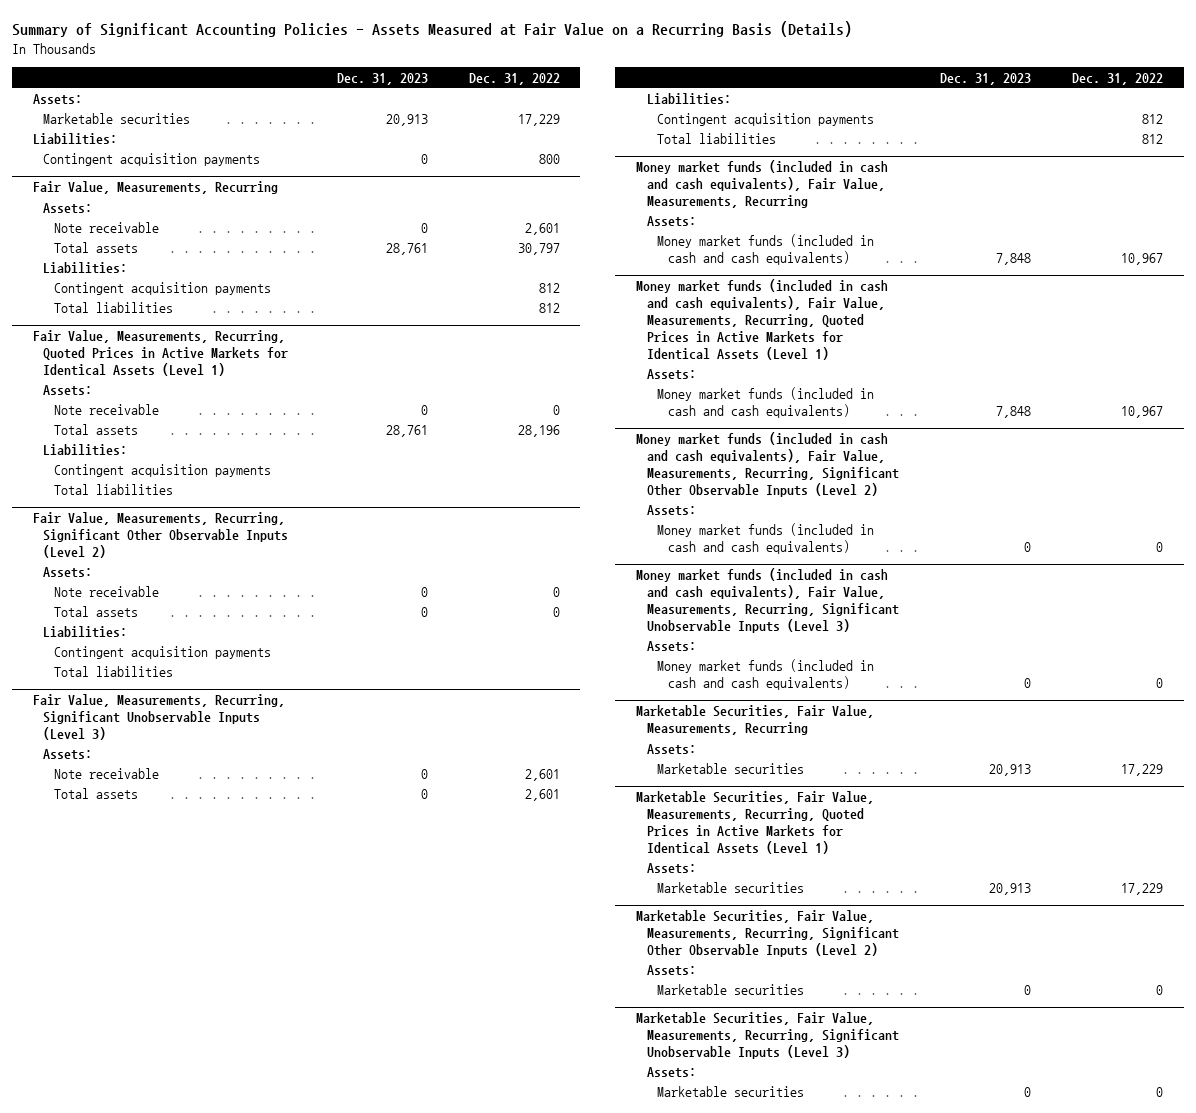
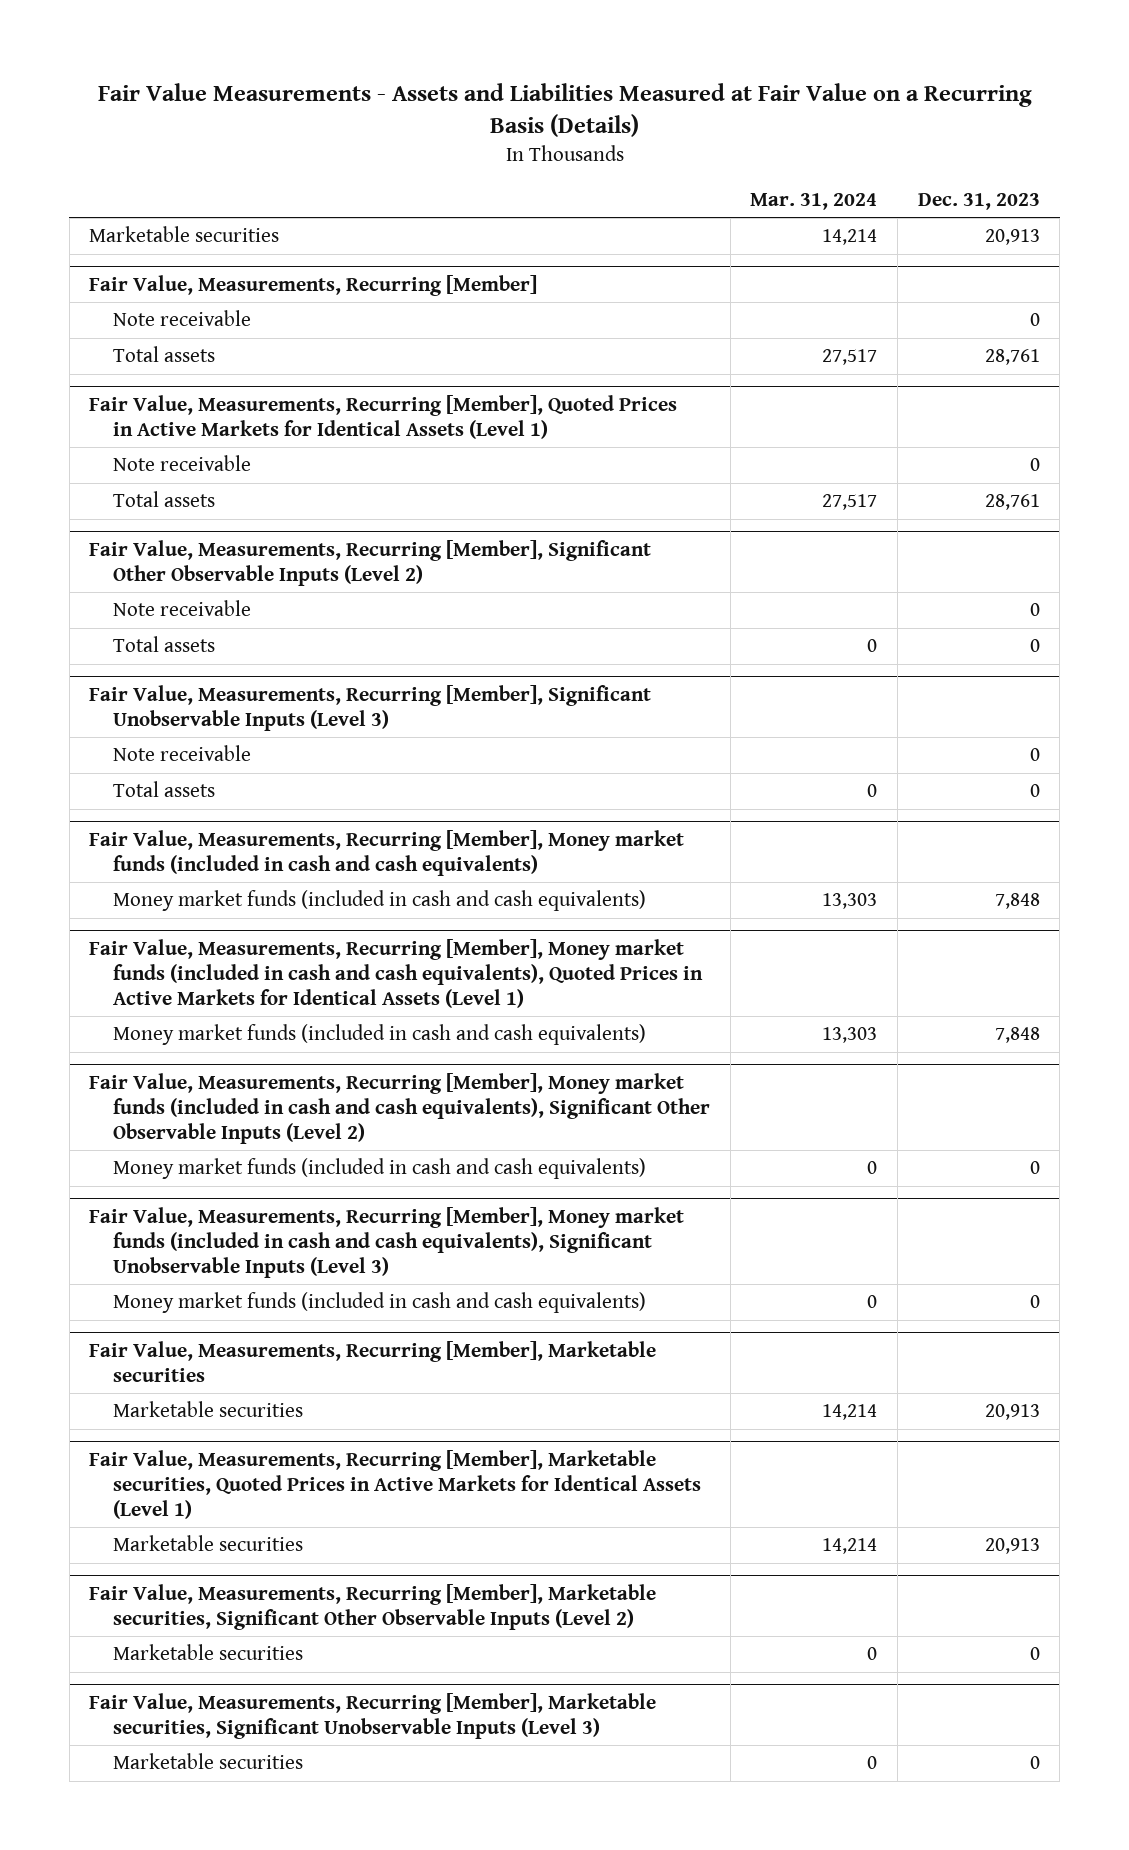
[12,20,853,37] Summary of Significant Accounting Policies - Assets Measured at Fair Value on a Recurring Basis (Details) -> [97,83,1032,138] Fair Value Measurements - Assets and Liabilities Measured at Fair Value on a Recurring Basis (Details)
[468,72,560,85] Dec. 31, 2022 -> none
none -> [750,192,878,210] Mar. 31, 2024
[32,93,82,105] Assets: -> none
[32,132,117,145] Liabilities: -> none
[43,152,261,166] Contingent acquisition payments -> none
[43,202,93,214] Assets: -> none
[32,181,278,195] Fair Value, Measurements, Recurring -> [89,274,538,296] Fair Value, Measurements, Recurring [Member]
[43,261,128,274] Liabilities: -> none
[53,281,271,295] Contingent acquisition payments -> none
[53,301,173,313] Total liabilities -> none
[43,384,93,396] Assets: -> none
[32,330,289,376] Fair Value, Measurements, Recurring, Quoted Prices in Active Markets for Identical Assets (Level 1) -> [89,394,678,439] Fair Value, Measurements, Recurring [Member], Quoted Prices in Active Markets for Identical Assets (Level 1)
[43,443,128,456] Liabilities: -> none
[53,463,271,477] Contingent acquisition payments -> none
[53,483,173,495] Total liabilities -> none
[43,566,93,578] Assets: -> none
[32,512,289,558] Fair Value, Measurements, Recurring, Significant Other Observable Inputs (Level 2) -> [89,539,652,586] Fair Value, Measurements, Recurring [Member], Significant Other Observable Inputs (Level 2)
[43,625,128,638] Liabilities: -> none
[53,645,271,659] Contingent acquisition payments -> none
[53,665,173,677] Total liabilities -> none
[43,748,93,760] Assets: -> none
[32,694,285,740] Fair Value, Measurements, Recurring, Significant Unobservable Inputs (Level 3) -> [89,684,652,731] Fair Value, Measurements, Recurring [Member], Significant Unobservable Inputs (Level 3)
[646,92,731,105] Liabilities: -> none
[657,112,875,126] Contingent acquisition payments -> none
[657,132,777,144] Total liabilities -> none
[646,215,696,227] Assets: -> none
[636,160,889,208] Money market funds (included in cash and cash equivalents), Fair Value, Measurements, Recurring -> [89,829,685,876] Fair Value, Measurements, Recurring [Member], Money market funds (included in cash and cash equivalents)
[646,368,696,380] Assets: -> none
[636,279,889,360] Money market funds (included in cash and cash equivalents), Fair Value, Measurements, Recurring, Quoted Prices in Active Markets for Identical Assets (Level 1) -> [89,938,704,1008] Fair Value, Measurements, Recurring [Member], Money market funds (included in cash and cash equivalents), Quoted Prices in Active Markets for Identical Assets (Level 1)
[646,504,696,516] Assets: -> none
[636,432,899,497] Money market funds (included in cash and cash equivalents), Fair Value, Measurements, Recurring, Significant Other Observable Inputs (Level 2) -> [89,1072,711,1144] Fair Value, Measurements, Recurring [Member], Money market funds (included in cash and cash equivalents), Significant Other Observable Inputs (Level 2)
[646,640,696,652] Assets: -> none
[636,568,899,633] Money market funds (included in cash and cash equivalents), Fair Value, Measurements, Recurring, Significant Unobservable Inputs (Level 3) -> [89,1206,685,1278] Fair Value, Measurements, Recurring [Member], Money market funds (included in cash and cash equivalents), Significant Unobservable Inputs (Level 3)
[646,743,696,755] Assets: -> none
[636,705,875,735] Marketable Securities, Fair Value, Measurements, Recurring -> [89,1340,657,1382] Fair Value, Measurements, Recurring [Member], Marketable securities
[646,862,696,874] Assets: -> none
[636,791,875,854] Marketable Securities, Fair Value, Measurements, Recurring, Quoted Prices in Active Markets for Identical Assets (Level 1) -> [89,1449,702,1519] Fair Value, Measurements, Recurring [Member], Marketable securities, Quoted Prices in Active Markets for Identical Assets (Level 1)
[646,964,696,976] Assets: -> none
[636,910,899,957] Marketable Securities, Fair Value, Measurements, Recurring, Significant Other Observable Inputs (Level 2) -> [89,1583,657,1630] Fair Value, Measurements, Recurring [Member], Marketable securities, Significant Other Observable Inputs (Level 2)
[646,1066,696,1078] Assets: -> none
[636,1012,899,1059] Marketable Securities, Fair Value, Measurements, Recurring, Significant Unobservable Inputs (Level 3) -> [89,1692,657,1739] Fair Value, Measurements, Recurring [Member], Marketable securities, Significant Unobservable Inputs (Level 3)

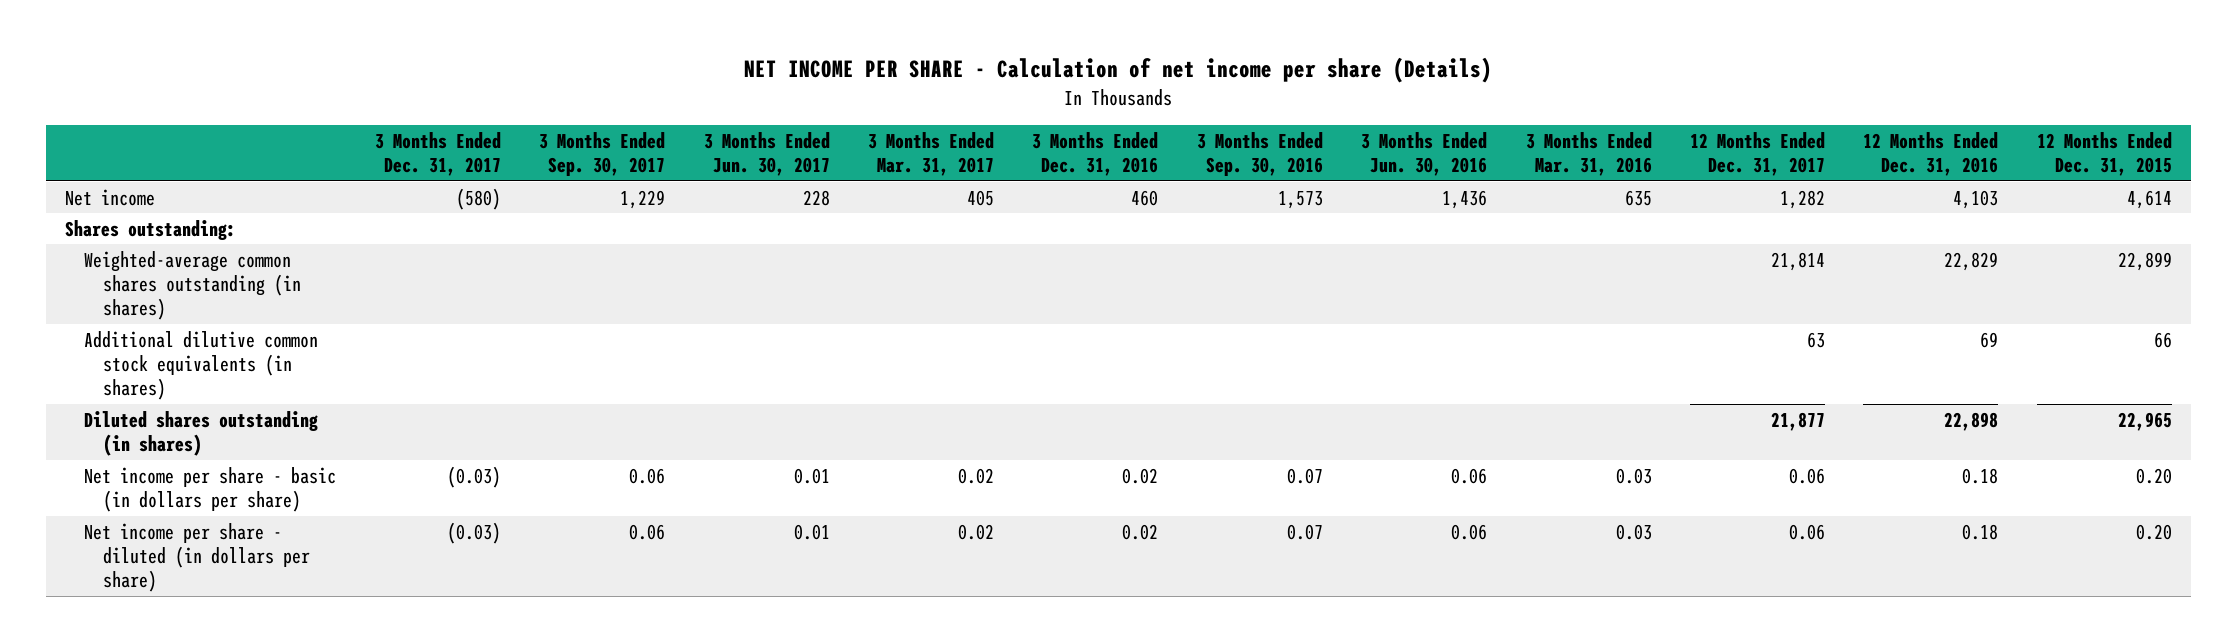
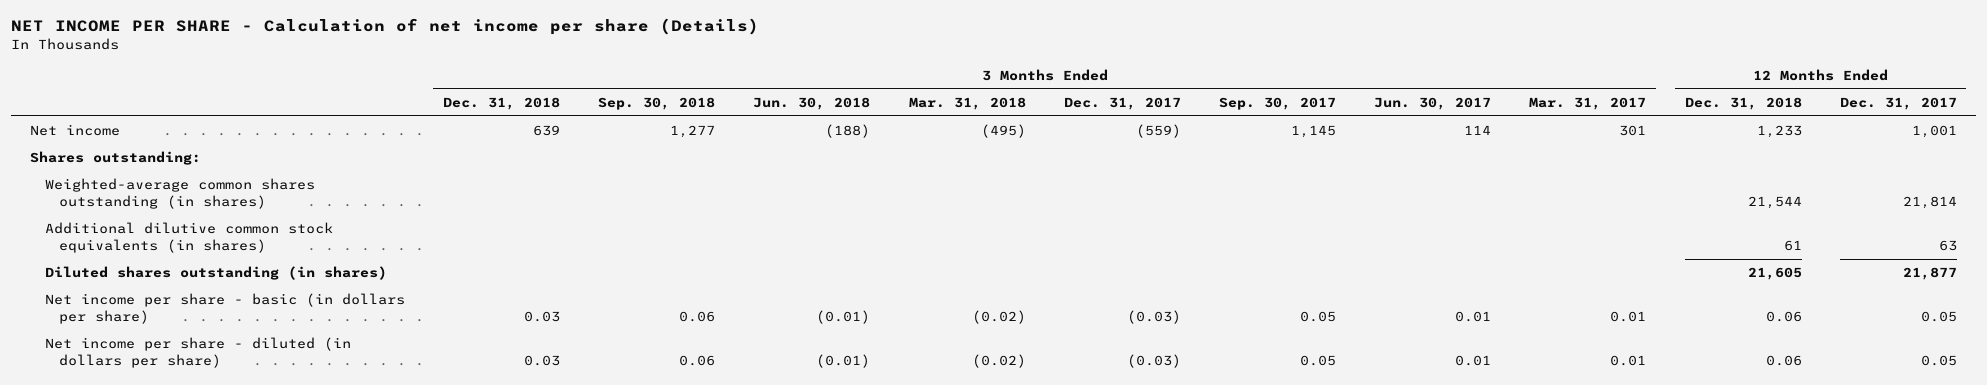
[1032,131,1159,177] 3 Months Ended Dec. 31, 2016 -> none
[1196,131,1323,177] 3 Months Ended Sep. 30, 2016 -> none
[1361,131,1488,177] 3 Months Ended Jun. 30, 2016 -> none
[1525,131,1652,177] 3 Months Ended Mar. 31, 2016 -> none
[1863,131,1999,177] 12 Months Ended Dec. 31, 2016 -> none
[2036,131,2172,177] 12 Months Ended Dec. 31, 2015 -> none
none -> [442,96,560,110] Dec. 31, 2018
none -> [598,96,716,110] Sep. 30, 2018
none -> [753,96,871,110] Jun. 30, 2018
none -> [908,96,1026,110] Mar. 31, 2018
none -> [1684,96,1802,110] Dec. 31, 2018
[455,187,501,210] (580) -> [1135,123,1181,138] (559)
[620,189,666,209] 1,229 -> [1290,124,1336,138] 1,145
[802,189,830,206] 228 -> [1464,124,1492,135] 114
[966,189,994,206] 405 -> [1619,124,1647,136] 301
[1779,189,1825,209] 1,282 -> [1911,124,1957,138] 1,001
[629,467,666,484] 0.06 -> [1299,310,1336,322] 0.05
[957,467,994,484] 0.02 -> [1610,310,1647,322] 0.01
[1788,467,1825,484] 0.06 -> [1920,310,1957,322] 0.05
[629,523,666,540] 0.06 -> [1299,354,1336,366] 0.05
[957,523,994,540] 0.02 -> [1610,354,1647,366] 0.01
[1788,523,1825,540] 0.06 -> [1920,354,1957,366] 0.05

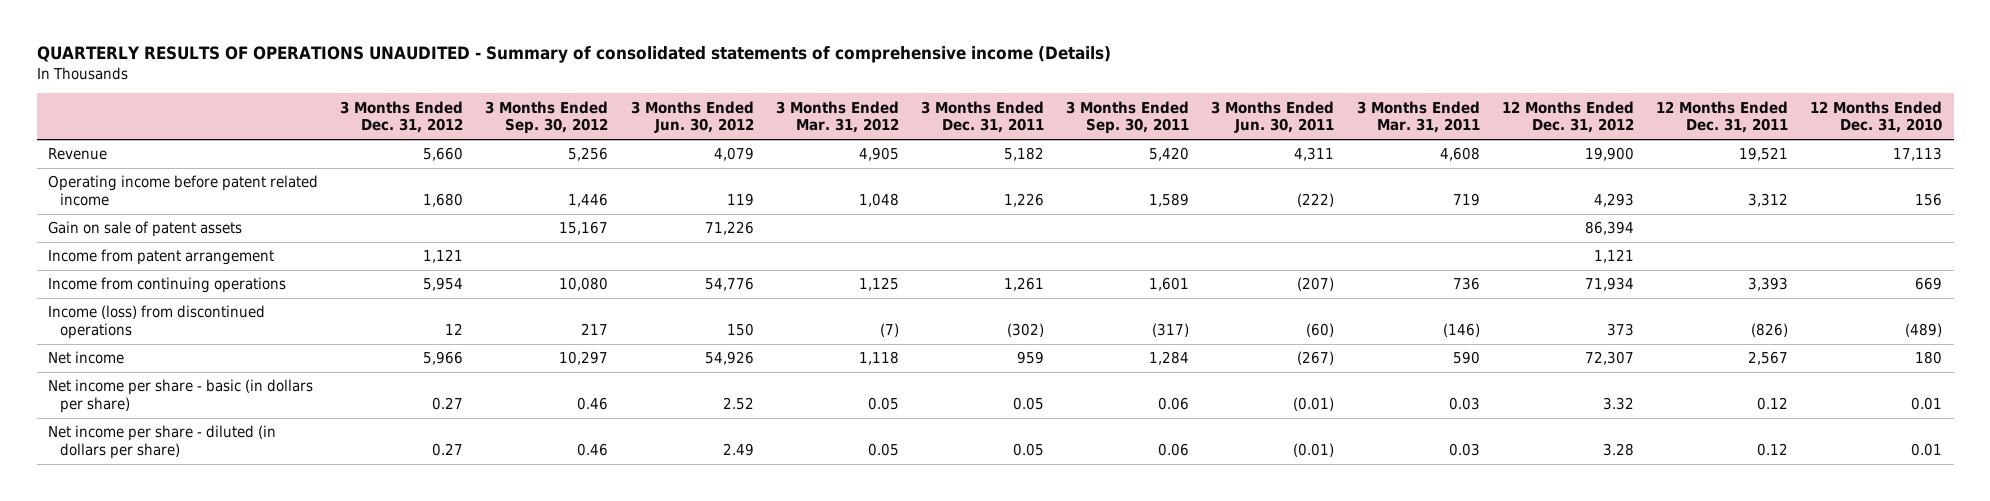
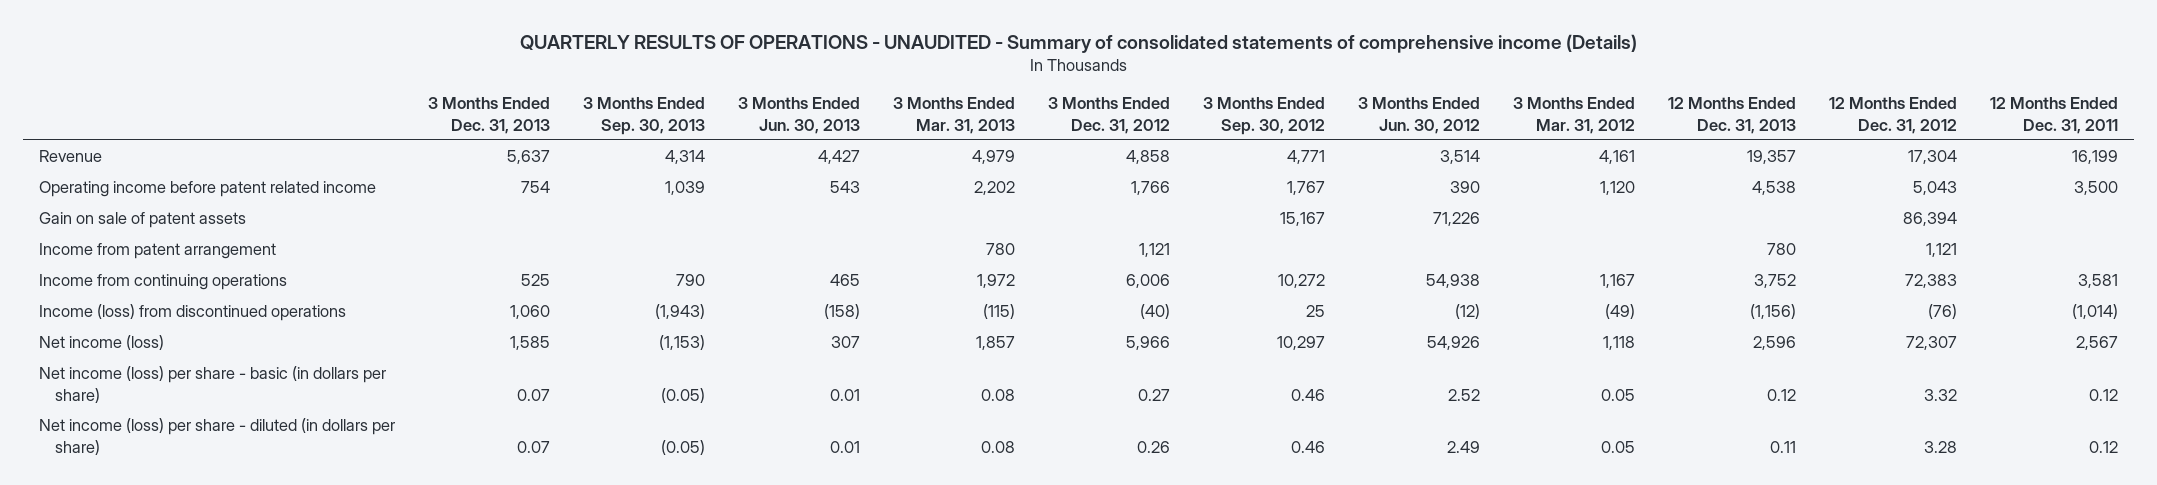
[36,46,1111,64] QUARTERLY RESULTS OF OPERATIONS UNAUDITED - Summary of consolidated statements of comprehensive income (Details) -> [519,33,1637,53] QUARTERLY RESULTS OF OPERATIONS - UNAUDITED - Summary of consolidated statements of comprehensive income (Details)
[920,100,1044,134] 3 Months Ended Dec. 31, 2011 -> none
[1066,100,1190,135] 3 Months Ended Sep. 30, 2011 -> none
[1211,100,1335,134] 3 Months Ended Jun. 30, 2011 -> none
[1356,100,1480,134] 3 Months Ended Mar. 31, 2011 -> none
[1810,100,1943,134] 12 Months Ended Dec. 31, 2010 -> none
none -> [428,97,551,134] 3 Months Ended Dec. 31, 2013
none -> [583,97,706,135] 3 Months Ended Sep. 30, 2013
none -> [738,97,861,134] 3 Months Ended Jun. 30, 2013
none -> [893,97,1016,134] 3 Months Ended Mar. 31, 2013
none -> [1667,97,1796,134] 12 Months Ended Dec. 31, 2013
[423,147,464,162] 5,660 -> [1126,150,1171,165] 4,858
[568,147,609,162] 5,256 -> [1287,150,1326,165] 4,771
[713,147,754,162] 4,079 -> [1440,150,1481,165] 3,514
[858,147,899,162] 4,905 -> [1598,150,1635,165] 4,161
[1584,147,1634,162] 19,900 -> [1907,150,1957,165] 17,304
[1739,147,1789,162] 19,521 -> [2071,150,2118,165] 16,199
[423,193,464,208] 1,680 -> [1131,181,1171,196] 1,766
[568,193,609,208] 1,446 -> [1287,181,1326,196] 1,767
[726,193,754,207] 119 -> [1450,181,1481,194] 390
[858,193,899,208] 1,048 -> [1599,181,1635,196] 1,120
[1593,193,1634,208] 4,293 -> [1912,181,1957,196] 5,043
[1748,193,1789,208] 3,312 -> [2073,181,2118,196] 3,500
[423,277,464,292] 5,954 -> [1126,274,1171,289] 6,006
[559,277,609,292] 10,080 -> [1278,274,1326,289] 10,272
[704,277,754,292] 54,776 -> [1426,274,1481,289] 54,938
[858,277,899,292] 1,125 -> [1599,274,1635,289] 1,167
[1584,277,1634,292] 71,934 -> [1904,274,1957,289] 72,383
[1748,277,1789,292] 3,393 -> [2077,274,2118,289] 3,581
[445,323,464,336] 12 -> [1140,304,1171,320] (40)
[581,323,609,336] 217 -> [1306,305,1326,318] 25
[726,323,754,337] 150 -> [1455,304,1481,320] (12)
[879,323,899,338] (7) -> [1604,304,1635,320] (49)
[1606,323,1634,337] 373 -> [1927,304,1957,320] (76)
[1751,323,1789,338] (826) -> [2071,304,2118,320] (1,014)
[47,351,124,365] Net income -> [39,335,165,351] Net income (loss)
[47,379,313,414] Net income per share - basic (in dollars per share) -> [39,366,387,403] Net income (loss) per share - basic (in dollars per share)
[47,425,276,460] Net income per share - diluted (in dollars per share) -> [39,418,396,455] Net income (loss) per share - diluted (in dollars per share)
[432,443,464,457] 0.27 -> [1137,440,1171,453] 0.26

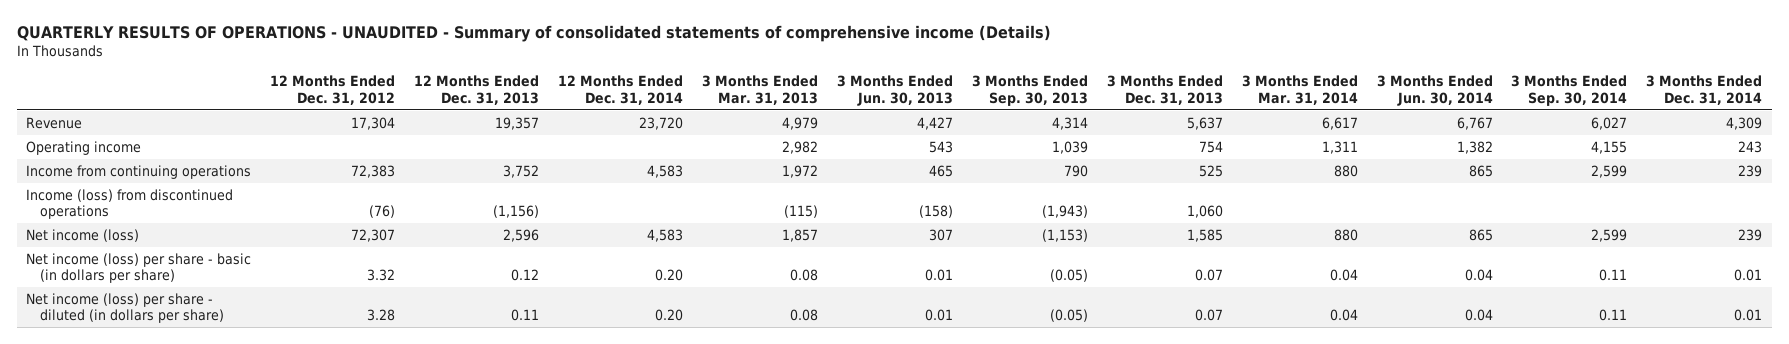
[1048,97,1171,134] 3 Months Ended Dec. 31, 2012 -> none
[1203,97,1326,135] 3 Months Ended Sep. 30, 2012 -> none
[1358,97,1481,134] 3 Months Ended Jun. 30, 2012 -> none
[1512,97,1635,134] 3 Months Ended Mar. 31, 2012 -> none
[1989,97,2118,134] 12 Months Ended Dec. 31, 2011 -> none
none -> [558,75,684,105] 12 Months Ended Dec. 31, 2014
none -> [1241,75,1358,105] 3 Months Ended Mar. 31, 2014
none -> [1376,75,1493,106] 3 Months Ended Jun. 30, 2014
none -> [1511,75,1628,106] 3 Months Ended Sep. 30, 2014
none -> [1646,75,1763,105] 3 Months Ended Dec. 31, 2014
[39,181,377,198] Operating income before patent related income -> none
[39,212,247,229] Gain on sale of patent assets -> none
[39,243,277,260] Income from patent arrangement -> none
none -> [26,140,142,155] Operating income

